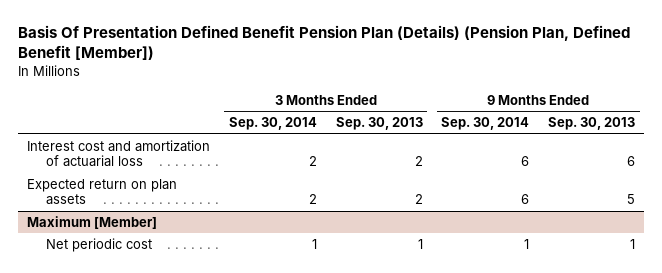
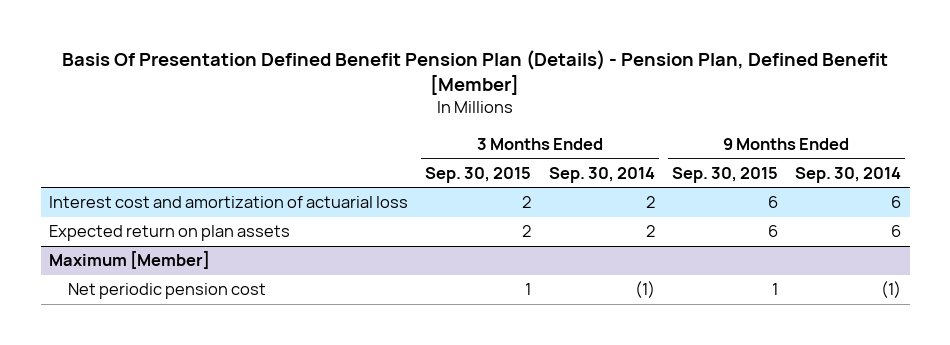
[17,24,630,61] Basis Of Presentation Defined Benefit Pension Plan (Details) (Pension Plan, Defined Benefit [Member]) -> [62,49,889,96] Basis Of Presentation Defined Benefit Pension Plan (Details) - Pension Plan, Defined Benefit [Member]
[335,117,423,131] Sep. 30, 2013 -> none
[547,117,635,131] Sep. 30, 2013 -> none
none -> [425,166,532,183] Sep. 30, 2015
none -> [671,166,778,183] Sep. 30, 2015
[46,237,153,252] Net periodic cost -> [67,283,266,300] Net periodic pension cost
[311,238,317,249] 1 -> [634,281,655,299] (1)
[524,238,530,249] 1 -> [881,281,902,299] (1)

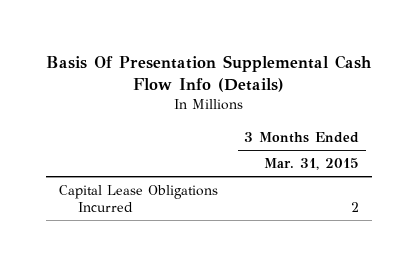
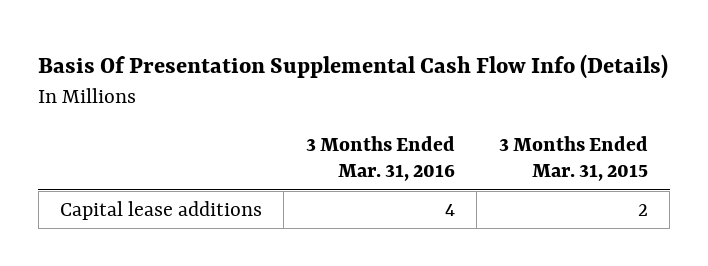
none -> [305,135,455,182] 3 Months Ended Mar. 31, 2016
[59,185,219,213] Capital Lease Obligations Incurred -> [60,200,263,220] Capital lease additions

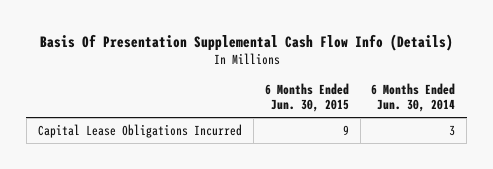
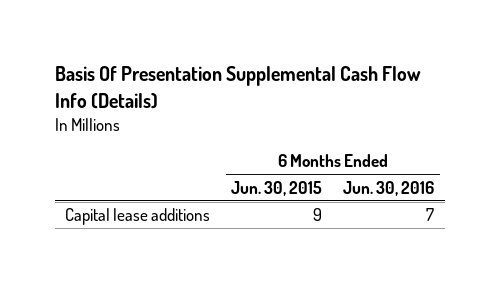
[371,83,456,113] 6 Months Ended Jun. 30, 2014 -> none
none -> [343,180,435,196] Jun. 30, 2016
[37,124,242,139] Capital Lease Obligations Incurred -> [65,208,211,226] Capital lease additions

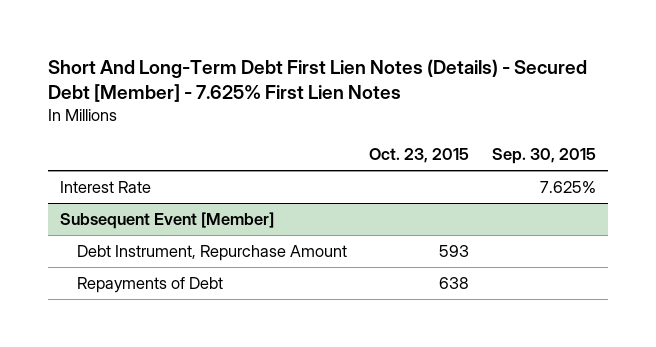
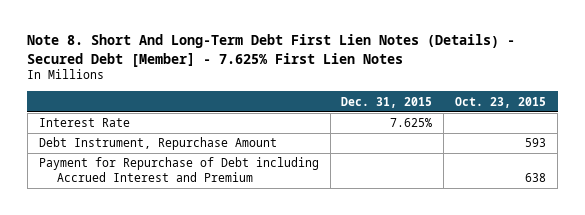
[48,58,588,103] Short And Long-Term Debt First Lien Notes (Details) - Secured Debt [Member] - 7.625% First Lien Notes -> [27,34,516,67] Note 8. Short And Long-Term Debt First Lien Notes (Details) - Secured Debt [Member] - 7.625% First Lien Notes
[492,147,597,164] Sep. 30, 2015 -> none
none -> [341,96,433,108] Dec. 31, 2015
[59,212,274,230] Subsequent Event [Member] -> none
[76,277,223,294] Repayments of Debt -> [38,157,319,182] Payment for Repurchase of Debt including Accrued Interest and Premium

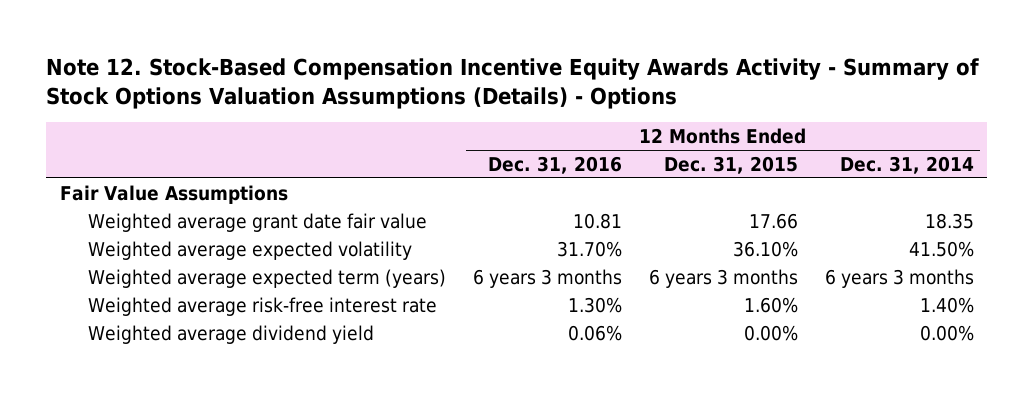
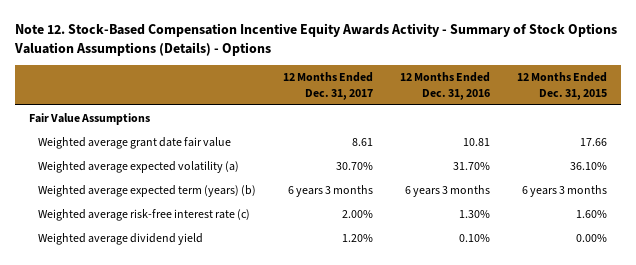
[839,155,974,174] Dec. 31, 2014 -> none
none -> [283,72,374,100] 12 Months Ended Dec. 31, 2017
[87,240,412,260] Weighted average expected volatility -> [38,160,240,173] Weighted average expected volatility (a)
[87,268,446,288] Weighted average expected term (years) -> [38,184,257,197] Weighted average expected term (years) (b)
[87,296,437,316] Weighted average risk-free interest rate -> [38,208,251,221] Weighted average risk-free interest rate (c)
[567,324,622,341] 0.06% -> [459,233,491,242] 0.10%

